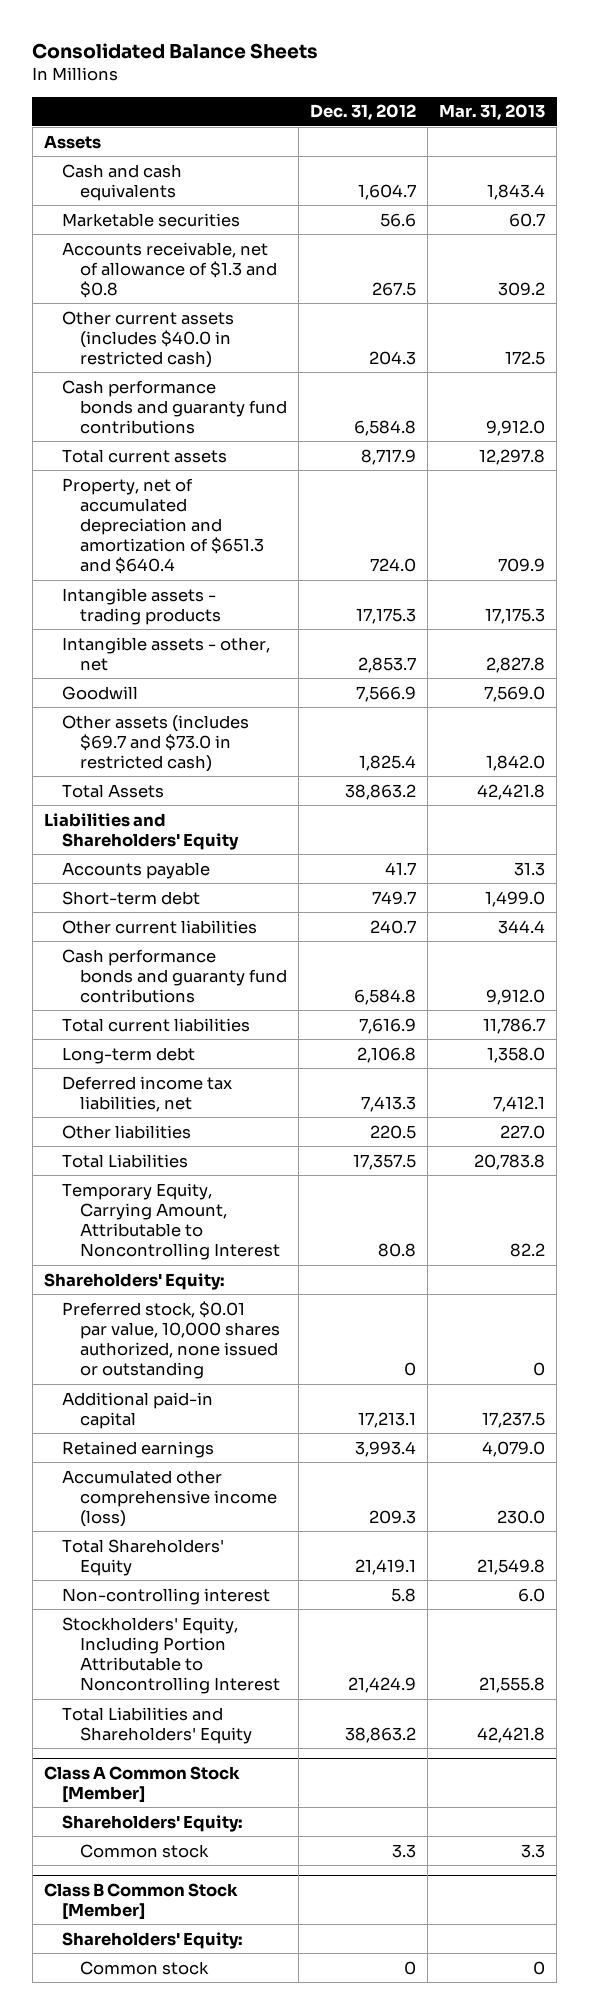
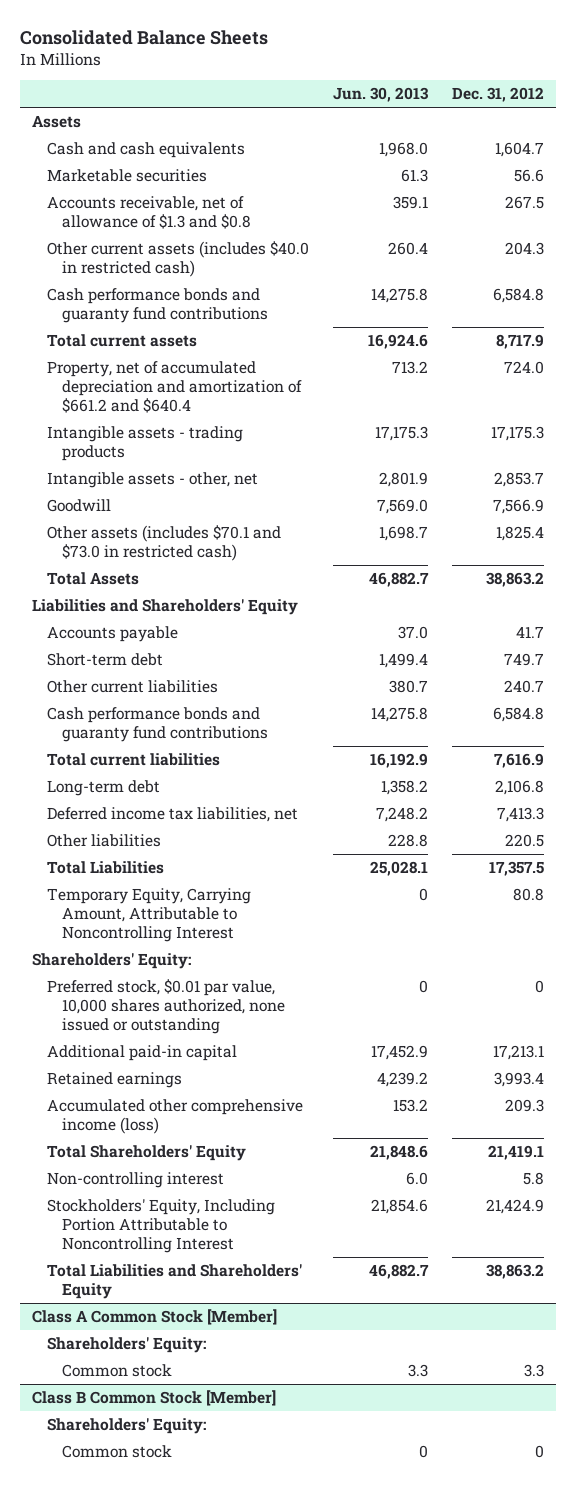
[439,104,546,121] Mar. 31, 2013 -> none
none -> [332,87,429,103] Jun. 30, 2013
[62,477,265,575] Property, net of accumulated depreciation and amortization of $651.3 and $640.4 -> [46,360,302,414] Property, net of accumulated depreciation and amortization of $661.2 and $640.4
[62,714,250,772] Other assets (includes $69.7 and $73.0 in restricted cash) -> [46,524,281,562] Other assets (includes $70.1 and $73.0 in restricted cash)

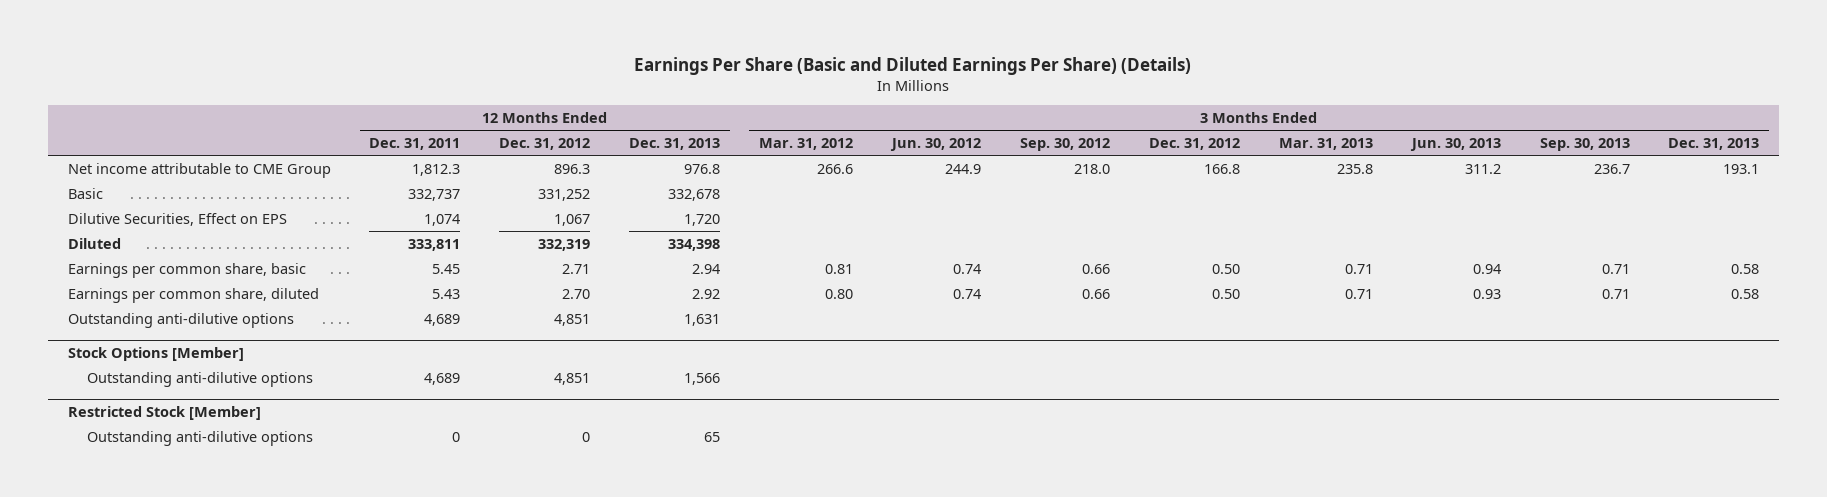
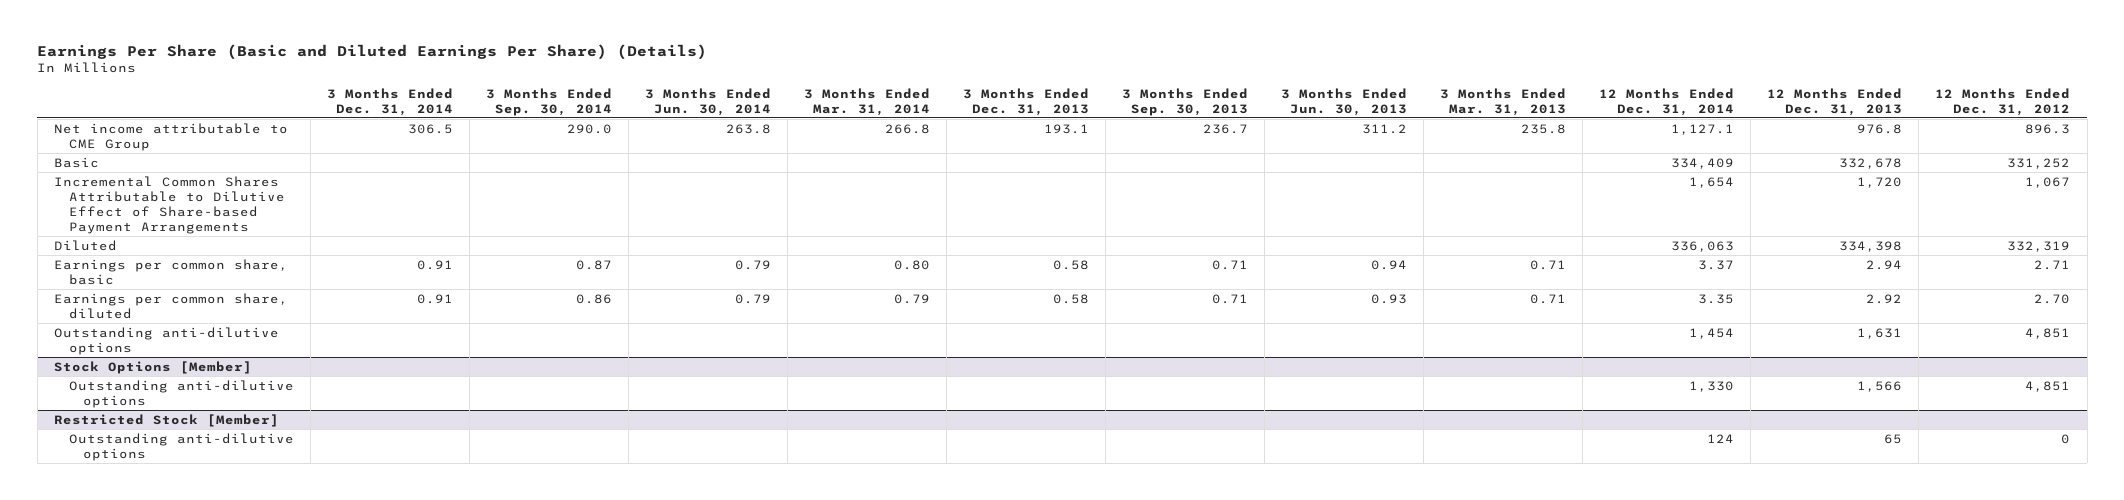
[369,138,461,151] Dec. 31, 2011 -> none
[759,138,854,151] Mar. 31, 2012 -> none
[890,138,982,152] Jun. 30, 2012 -> none
[1019,138,1110,152] Sep. 30, 2012 -> none
[1148,138,1240,151] Dec. 31, 2012 -> none
none -> [326,87,453,116] 3 Months Ended Dec. 31, 2014
none -> [485,87,612,116] 3 Months Ended Sep. 30, 2014
none -> [644,87,771,116] 3 Months Ended Jun. 30, 2014
none -> [803,87,930,116] 3 Months Ended Mar. 31, 2014
none -> [1599,87,1735,116] 12 Months Ended Dec. 31, 2014
[67,212,287,226] Dilutive Securities, Effect on EPS -> [53,175,285,234] Incremental Common Shares Attributable to Dilutive Effect of Share-based Payment Arrangements

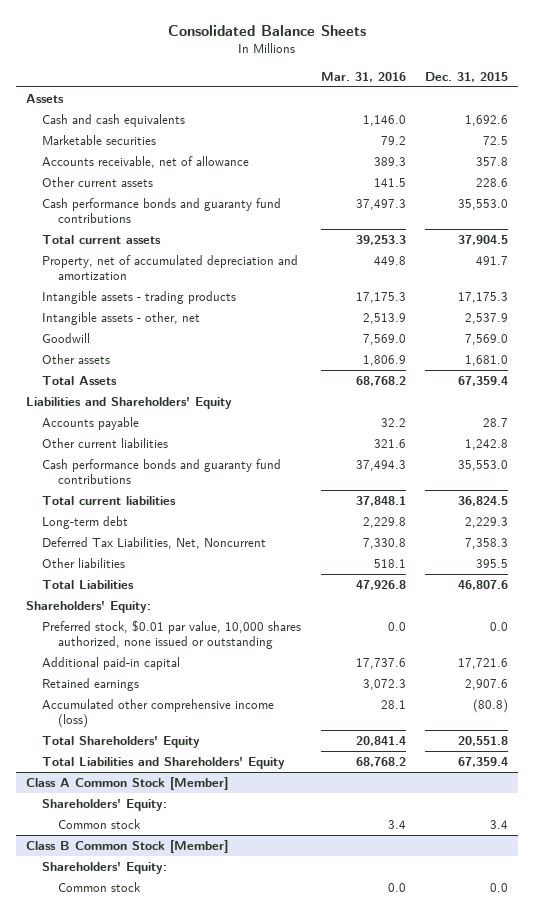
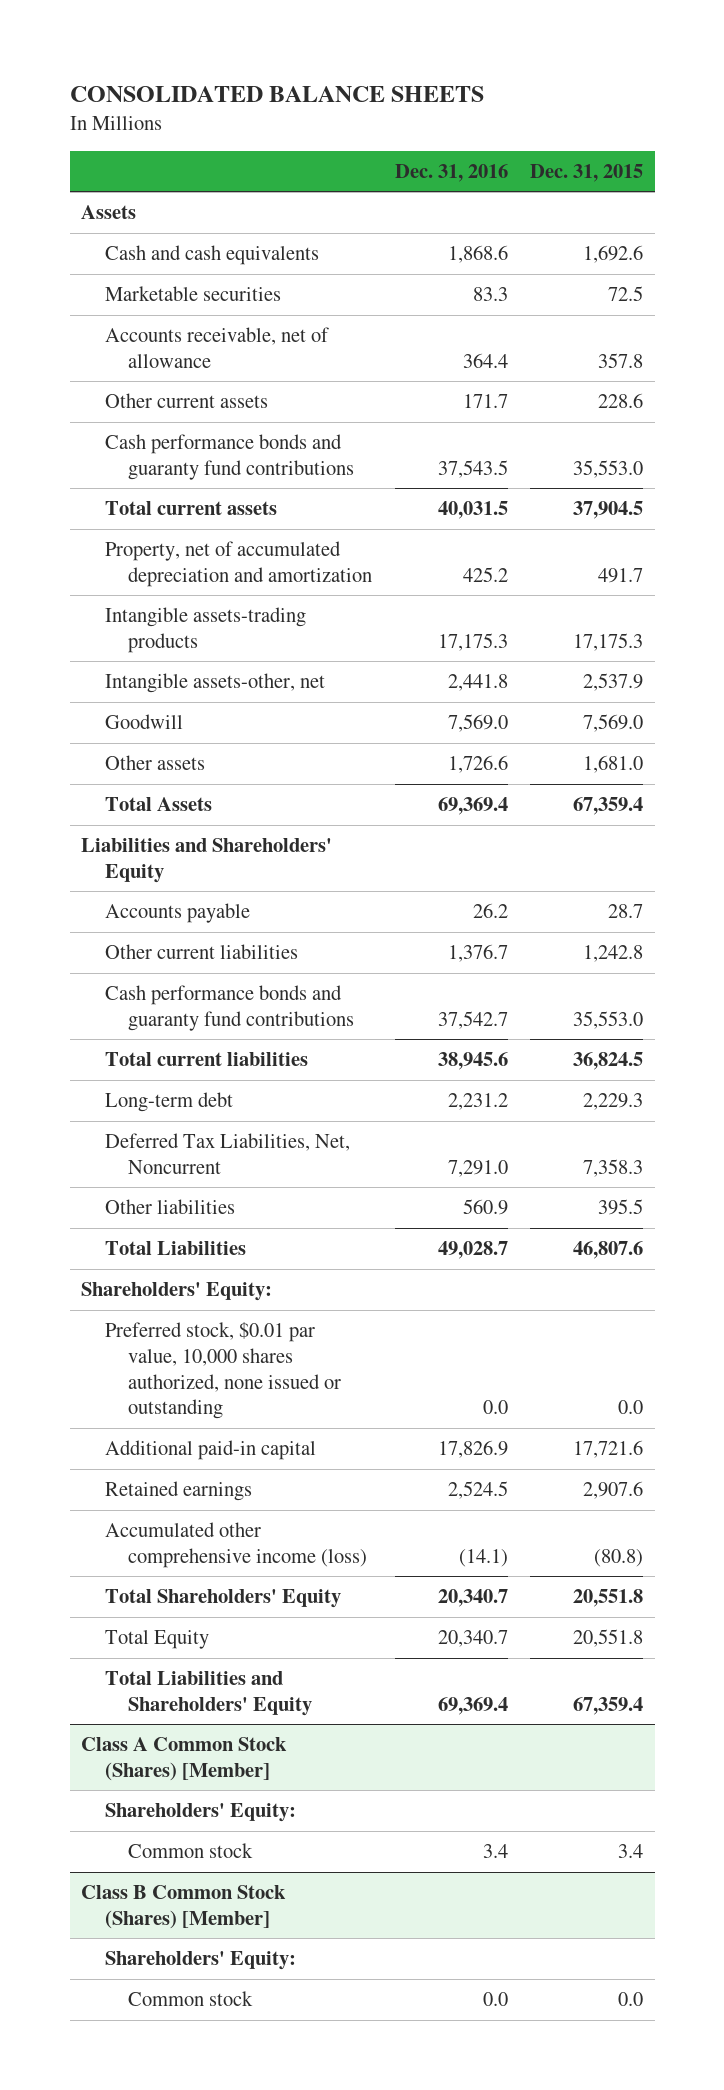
[168,25,367,37] Consolidated Balance Sheets -> [69,85,484,102] CONSOLIDATED BALANCE SHEETS
[320,72,406,83] Mar. 31, 2016 -> none
none -> [394,163,508,182] Dec. 31, 2016
[42,290,237,304] Intangible assets - trading products -> [104,607,306,653] Intangible assets-trading products
[42,311,201,325] Intangible assets - other, net -> [104,673,325,694] Intangible assets-other, net
none -> [104,1630,209,1650] Total Equity
[26,776,229,790] Class A Common Stock [Member] -> [80,1737,287,1781] Class A Common Stock (Shares) [Member]
[26,839,229,853] Class B Common Stock [Member] -> [80,1885,286,1929] Class B Common Stock (Shares) [Member]

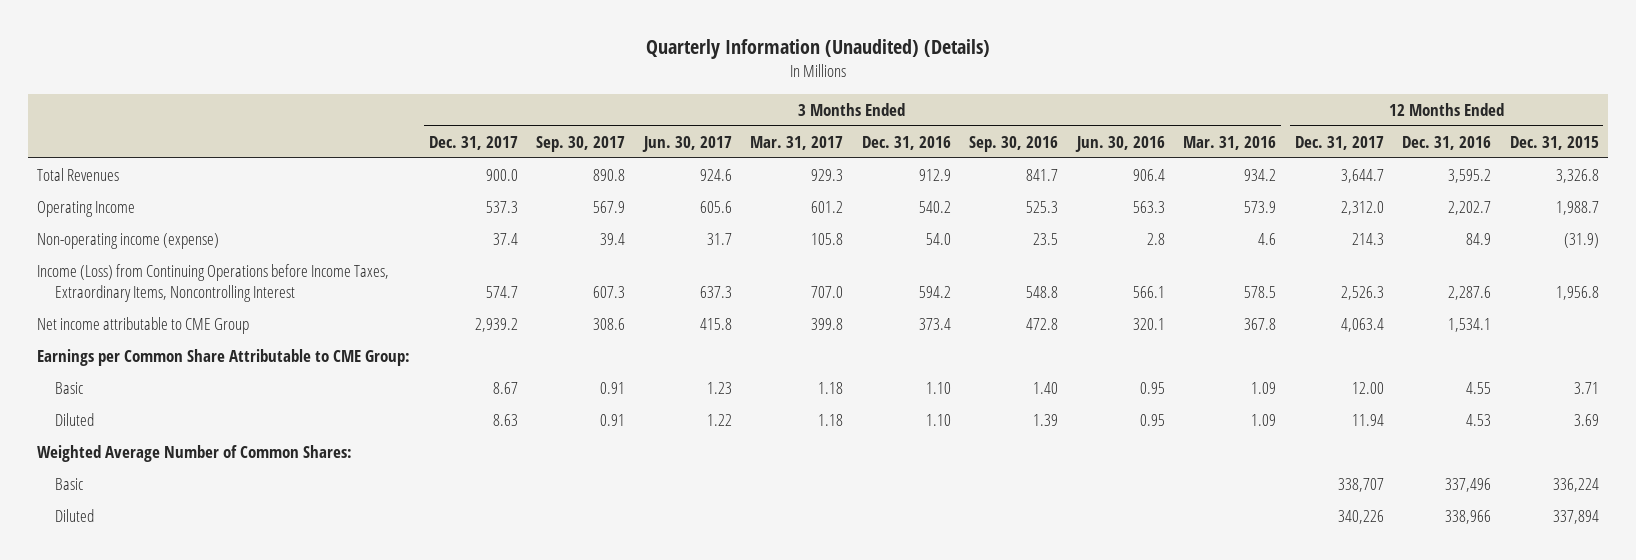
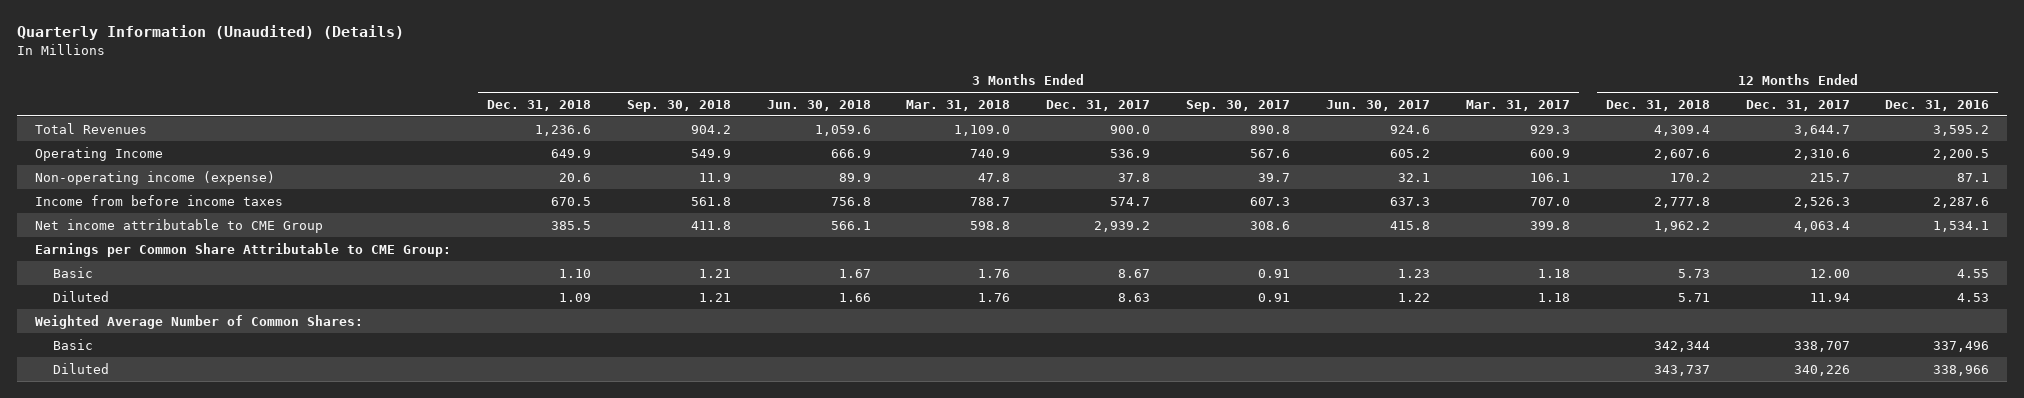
[861,135,951,150] Dec. 31, 2016 -> none
[969,135,1059,152] Sep. 30, 2016 -> none
[1074,135,1165,152] Jun. 30, 2016 -> none
[1183,135,1277,150] Mar. 31, 2016 -> none
[1509,135,1599,150] Dec. 31, 2015 -> none
none -> [486,99,591,111] Dec. 31, 2018
none -> [626,99,731,112] Sep. 30, 2018
none -> [766,99,871,111] Jun. 30, 2018
none -> [906,99,1011,111] Mar. 31, 2018
none -> [1605,99,1710,111] Dec. 31, 2018
[485,200,518,213] 537.3 -> [1110,148,1151,158] 536.9
[593,200,626,213] 567.9 -> [1250,148,1291,158] 567.6
[699,200,732,213] 605.6 -> [1389,148,1430,158] 605.2
[811,200,844,213] 601.2 -> [1529,148,1570,158] 600.9
[1340,200,1384,215] 2,312.0 -> [1793,148,1850,160] 2,310.6
[1448,200,1492,215] 2,202.7 -> [1933,148,1990,160] 2,200.5
[492,232,518,245] 37.4 -> [1118,172,1151,182] 37.8
[600,232,626,245] 39.4 -> [1258,172,1291,182] 39.7
[706,232,732,245] 31.7 -> [1397,172,1430,182] 32.1
[811,232,844,245] 105.8 -> [1529,172,1570,182] 106.1
[1351,232,1384,245] 214.3 -> [1809,172,1850,182] 215.7
[1466,232,1492,245] 84.9 -> [1957,172,1990,182] 87.1
[37,263,390,303] Income (Loss) from Continuing Operations before Income Taxes, Extraordinary Items, Noncontrolling Interest -> [35,194,284,206] Income from before income taxes

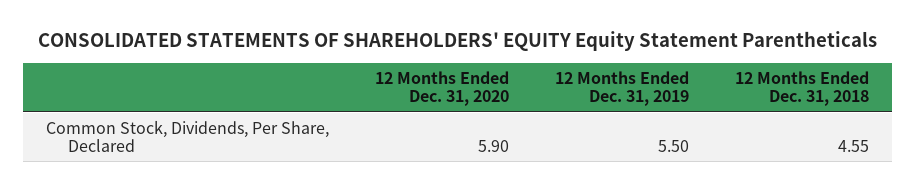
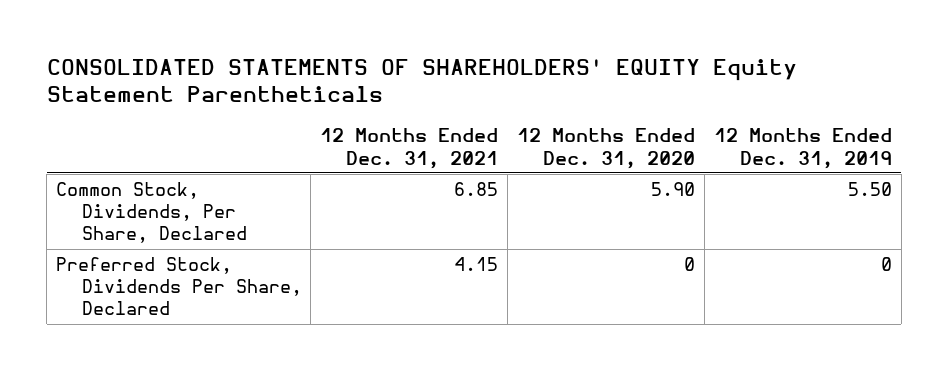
[735,70,870,107] 12 Months Ended Dec. 31, 2018 -> none
none -> [320,128,499,169] 12 Months Ended Dec. 31, 2021
none -> [56,257,302,316] Preferred Stock, Dividends Per Share, Declared

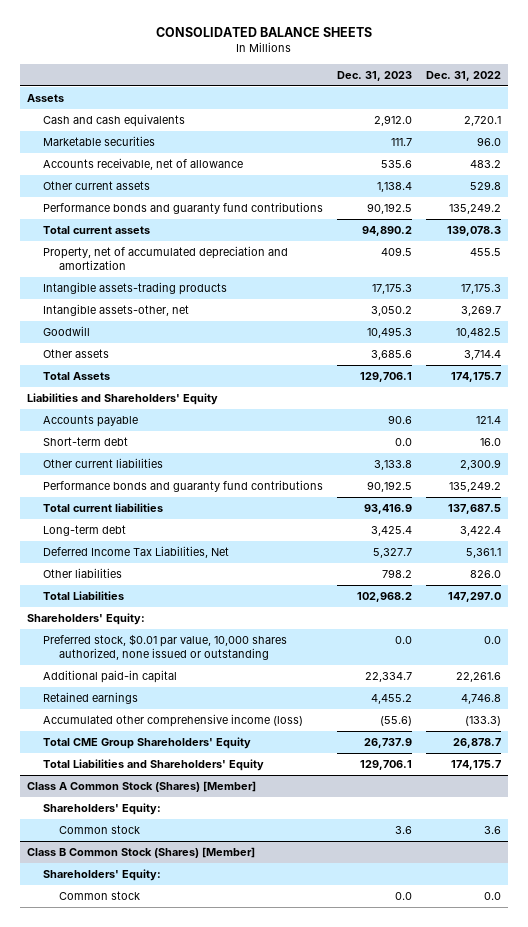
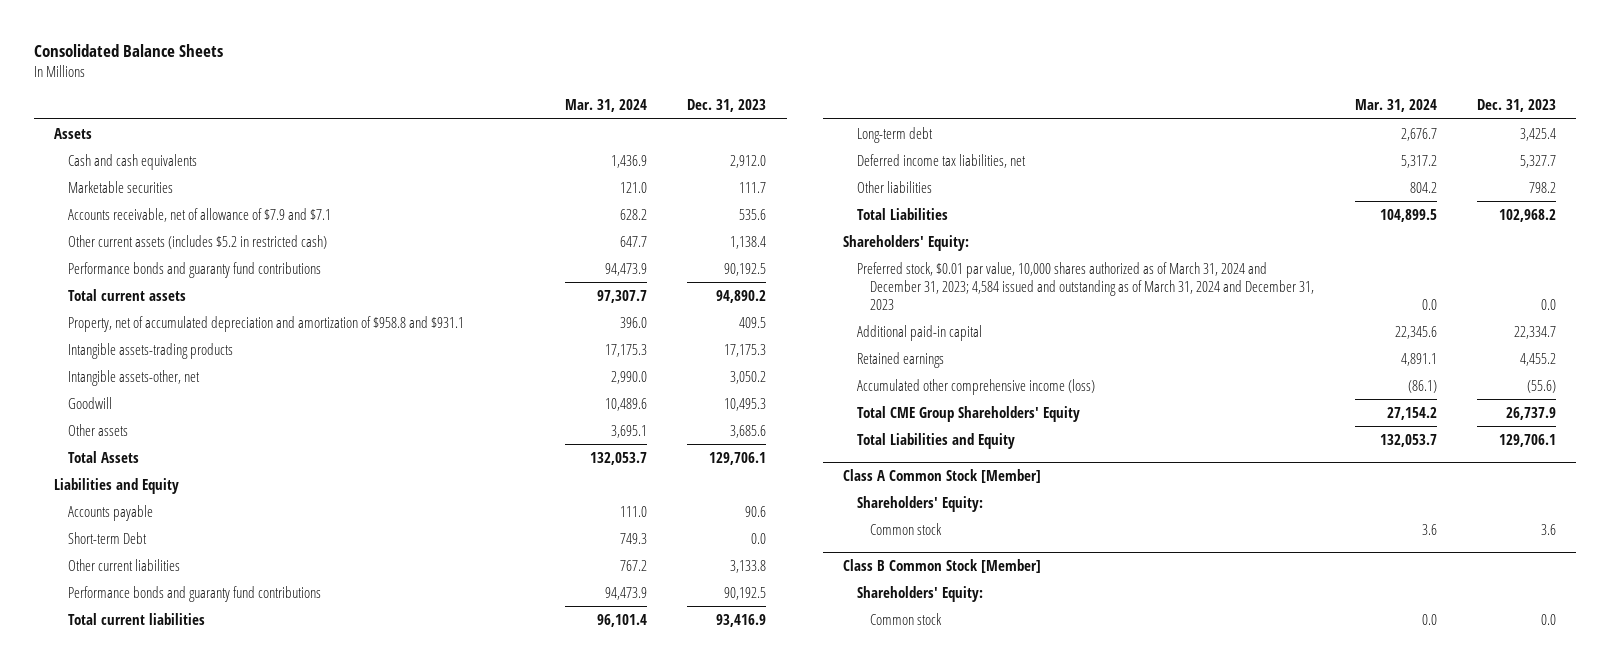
[156,27,373,38] CONSOLIDATED BALANCE SHEETS -> [34,43,224,57] Consolidated Balance Sheets
[425,70,501,81] Dec. 31, 2022 -> none
none -> [565,99,648,113] Mar. 31, 2024
[43,158,244,171] Accounts receivable, net of allowance -> [67,207,331,222] Accounts receivable, net of allowance of $7.9 and $7.1
[43,181,151,191] Other current assets -> [67,234,327,249] Other current assets (includes $5.2 in restricted cash)
[43,246,289,270] Property, net of accumulated depreciation and amortization -> [67,315,464,332] Property, net of accumulated depreciation and amortization of $958.8 and $931.1
[27,393,219,406] Liabilities and Shareholders' Equity -> [54,477,180,494] Liabilities and Equity
[43,437,129,447] Short-term debt -> [67,531,147,544] Short-term Debt
[43,546,230,559] Deferred Income Tax Liabilities, Net -> [856,153,1026,168] Deferred income tax liabilities, net
[43,634,288,660] Preferred stock, $0.01 par value, 10,000 shares authorized, none issued or outstanding -> [856,261,1315,311] Preferred stock, $0.01 par value, 10,000 shares authorized as of March 31, 2024 and December 31, 2023; 4,584 issued and outstanding as of March 31, 2024 and December 31, 2023
[43,759,265,772] Total Liabilities and Shareholders' Equity -> [856,432,1015,449] Total Liabilities and Equity
[27,781,257,793] Class A Common Stock (Shares) [Member] -> [843,468,1042,483] Class A Common Stock [Member]
[27,847,256,859] Class B Common Stock (Shares) [Member] -> [843,558,1042,573] Class B Common Stock [Member]

